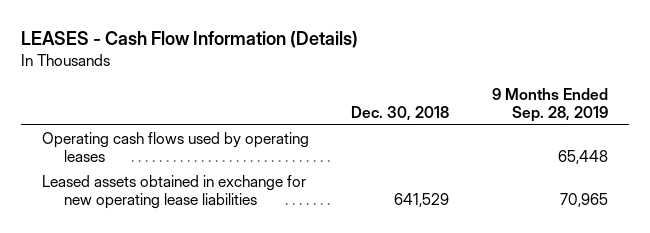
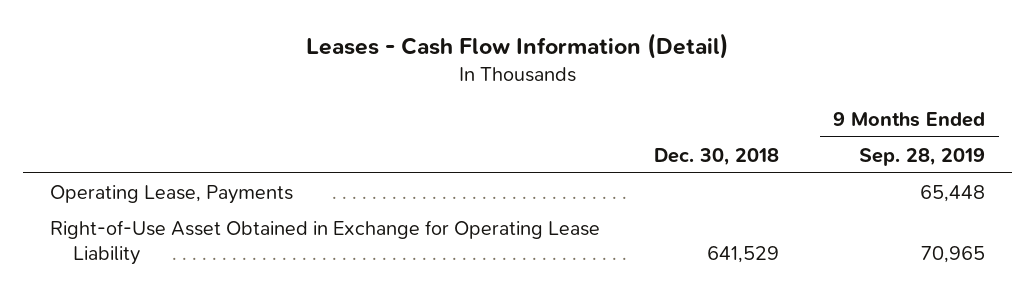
[20,30,358,48] LEASES - Cash Flow Information (Details) -> [305,33,729,60] Leases - Cash Flow Information (Detail)
[41,132,309,163] Operating cash flows used by operating leases -> [50,184,294,204] Operating Lease, Payments
[41,175,306,210] Leased assets obtained in exchange for new operating lease liabilities -> [50,219,601,265] Right-of-Use Asset Obtained in Exchange for Operating Lease Liability

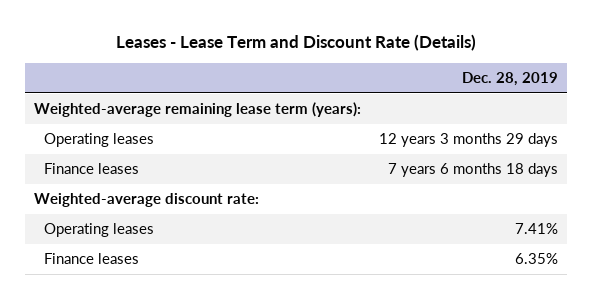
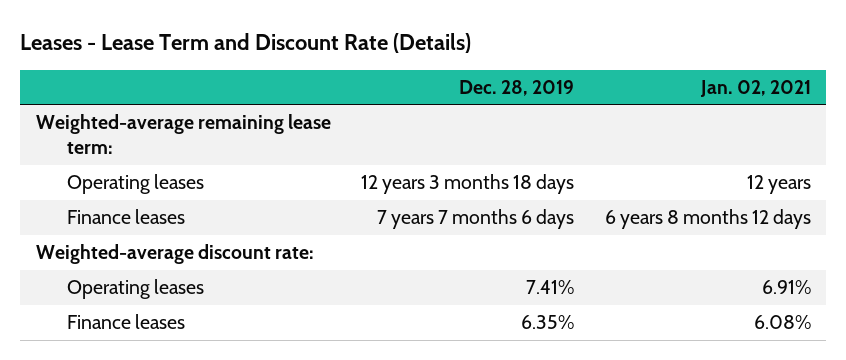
none -> [699,79,811,97] Jan. 02, 2021
[33,102,361,118] Weighted-average remaining lease term (years): -> [35,114,331,155] Weighted-average remaining lease term:
[378,133,558,148] 12 years 3 months 29 days -> [361,174,575,195] 12 years 3 months 18 days
[387,163,558,178] 7 years 6 months 18 days -> [377,209,575,230] 7 years 7 months 6 days

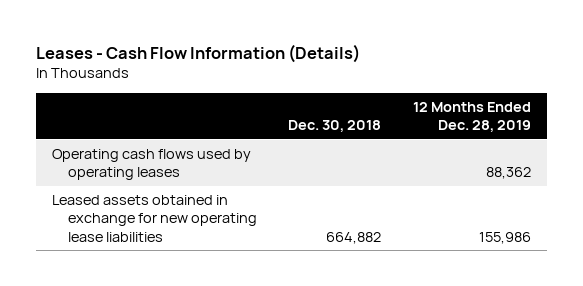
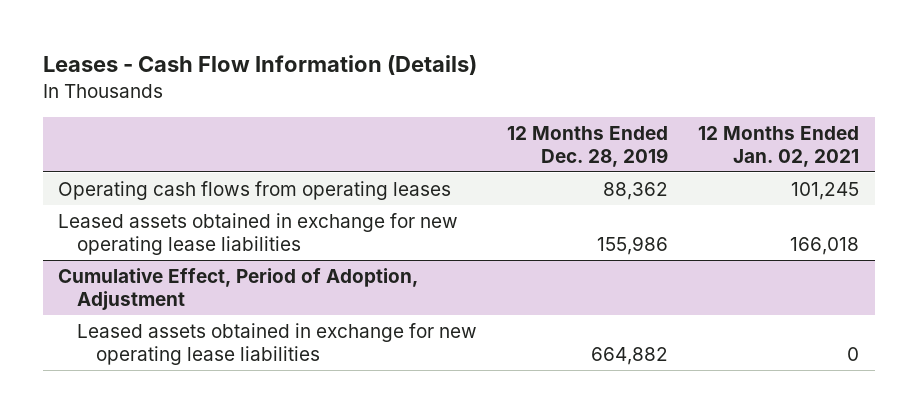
[288,119,382,132] Dec. 30, 2018 -> none
none -> [698,126,860,167] 12 Months Ended Jan. 02, 2021
[52,149,252,181] Operating cash flows used by operating leases -> [57,181,451,201] Operating cash flows from operating leases
none -> [57,268,418,310] Cumulative Effect, Period of Adoption, Adjustment
none -> [76,323,477,365] Leased assets obtained in exchange for new operating lease liabilities

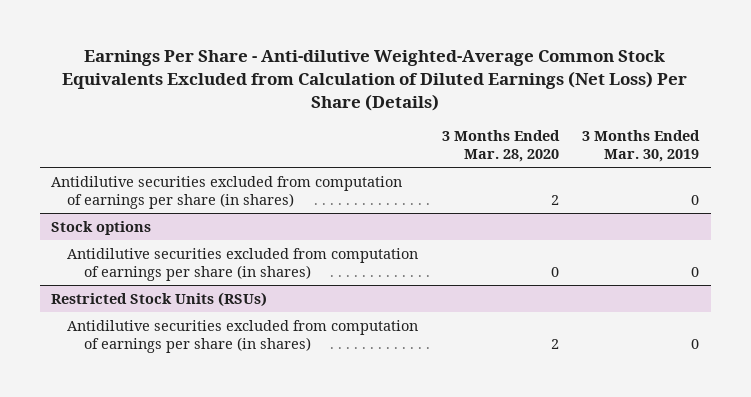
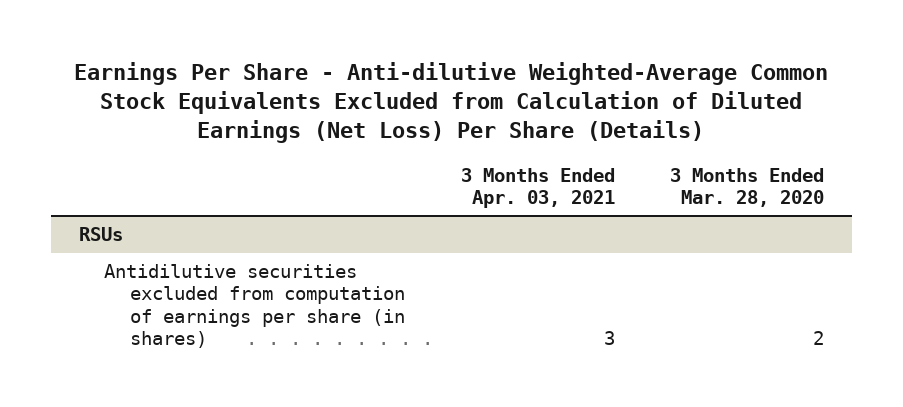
[582,130,701,163] 3 Months Ended Mar. 30, 2019 -> none
none -> [460,167,615,208] 3 Months Ended Apr. 03, 2021
[51,175,403,210] Antidilutive securities excluded from computation of earnings per share (in shares) -> none
[51,220,152,235] Stock options -> none
[67,247,419,282] Antidilutive securities excluded from computation of earnings per share (in shares) -> none
[51,291,268,307] Restricted Stock Units (RSUs) -> [78,227,123,242] RSUs

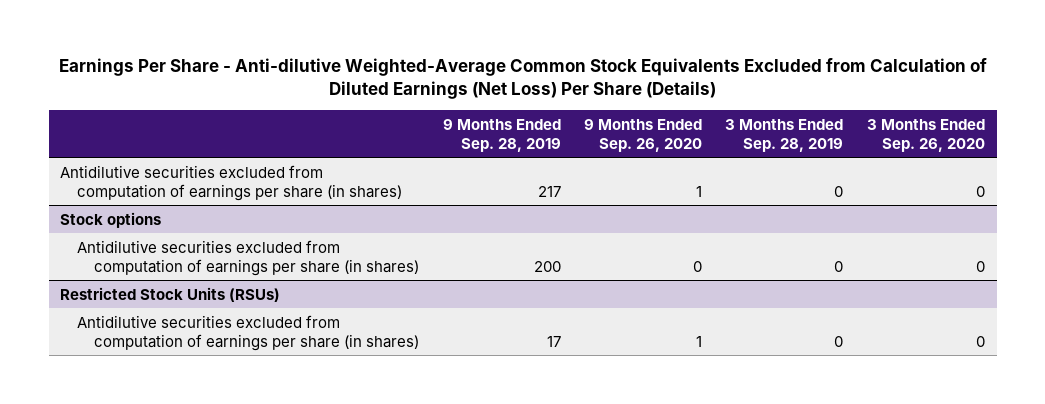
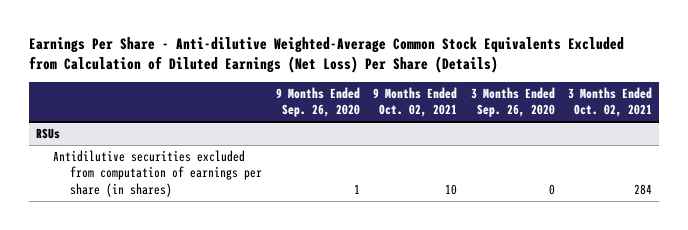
[442,118,561,152] 9 Months Ended Sep. 28, 2019 -> none
[725,118,844,152] 3 Months Ended Sep. 28, 2019 -> none
none -> [373,86,458,118] 9 Months Ended Oct. 02, 2021
none -> [568,86,653,118] 3 Months Ended Oct. 02, 2021
[60,164,403,201] Antidilutive securities excluded from computation of earnings per share (in shares) -> none
[60,211,162,228] Stock options -> none
[77,239,420,276] Antidilutive securities excluded from computation of earnings per share (in shares) -> none
[60,286,281,302] Restricted Stock Units (RSUs) -> [35,127,60,139] RSUs

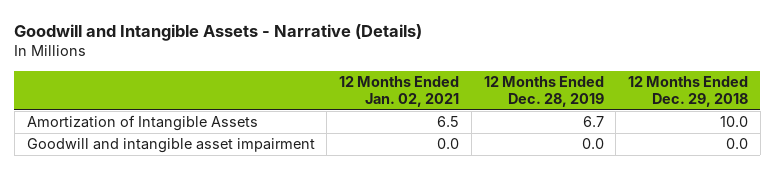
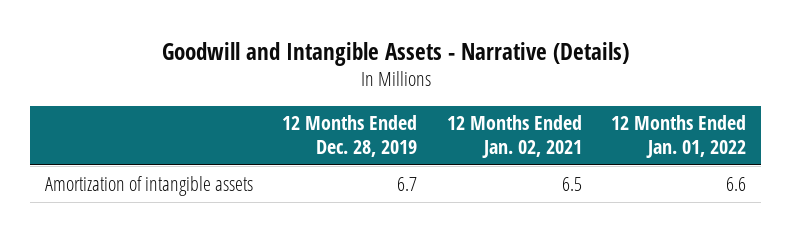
[628,76,749,107] 12 Months Ended Dec. 29, 2018 -> none
none -> [611,115,747,158] 12 Months Ended Jan. 01, 2022
[26,138,315,154] Goodwill and intangible asset impairment -> none
[26,115,258,132] Amortization of Intangible Assets -> [44,175,253,196] Amortization of intangible assets

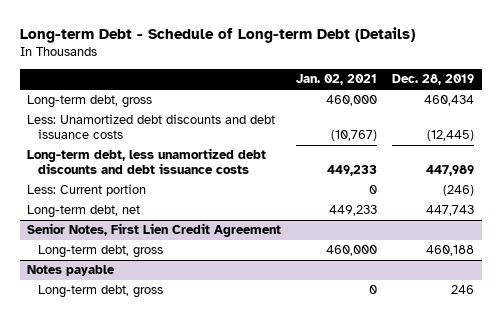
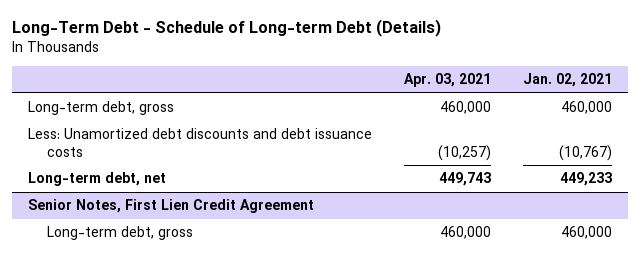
[19,27,415,44] Long-term Debt - Schedule of Long-term Debt (Details) -> [11,19,441,38] Long-Term Debt - Schedule of Long-term Debt (Details)
[392,74,475,86] Dec. 28, 2019 -> none
none -> [403,73,491,88] Apr. 03, 2021
[27,148,267,175] Long-term debt, less unamortized debt discounts and debt issuance costs -> none
[27,184,147,197] Less: Current portion -> none
[27,265,116,277] Notes payable -> none
[38,285,164,299] Long-term debt, gross -> none

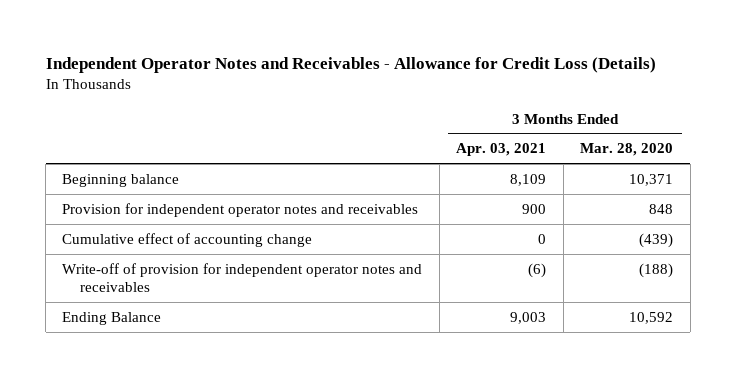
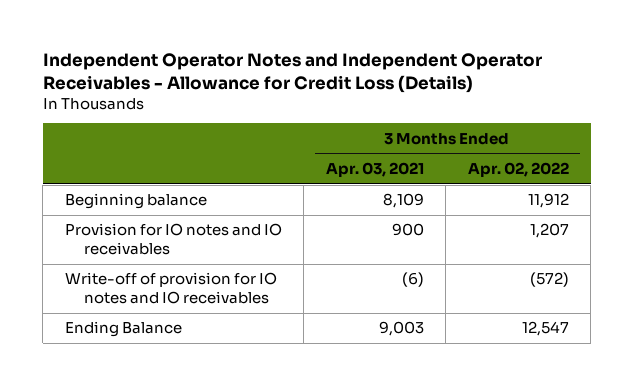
[45,56,656,73] Independent Operator Notes and Receivables - Allowance for Credit Loss (Details) -> [42,52,542,93] Independent Operator Notes and Independent Operator Receivables - Allowance for Credit Loss (Details)
[580,143,674,157] Mar. 28, 2020 -> none
none -> [467,161,569,177] Apr. 02, 2022
[62,232,313,247] Cumulative effect of accounting change -> none
[62,202,419,217] Provision for independent operator notes and receivables -> [64,223,282,255] Provision for IO notes and IO receivables
[62,262,423,292] Write-off of provision for independent operator notes and receivables -> [64,272,277,304] Write-off of provision for IO notes and IO receivables

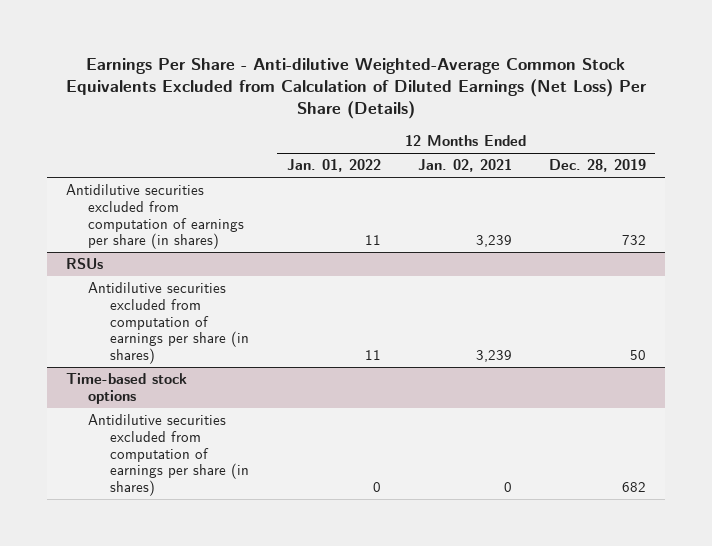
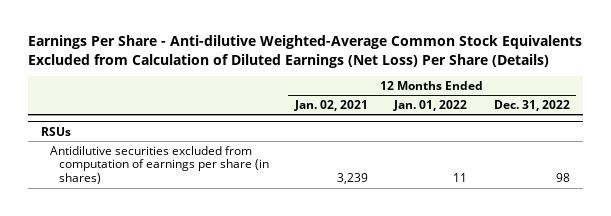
[549,159,647,173] Dec. 28, 2019 -> none
none -> [493,99,570,111] Dec. 31, 2022
[65,184,245,250] Antidilutive securities excluded from computation of earnings per share (in shares) -> none
[65,373,187,404] Time-based stock options -> none
[88,414,250,497] Antidilutive securities excluded from computation of earnings per share (in shares) -> none

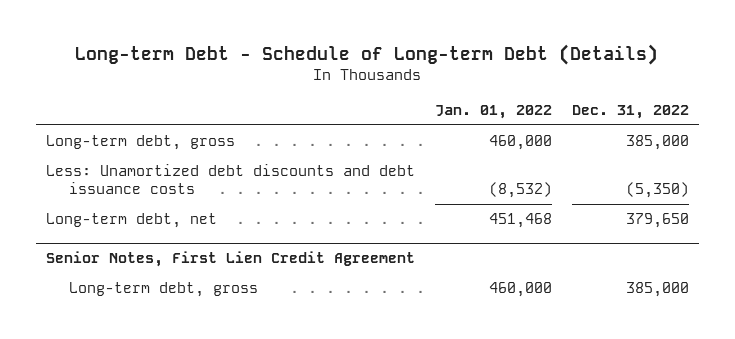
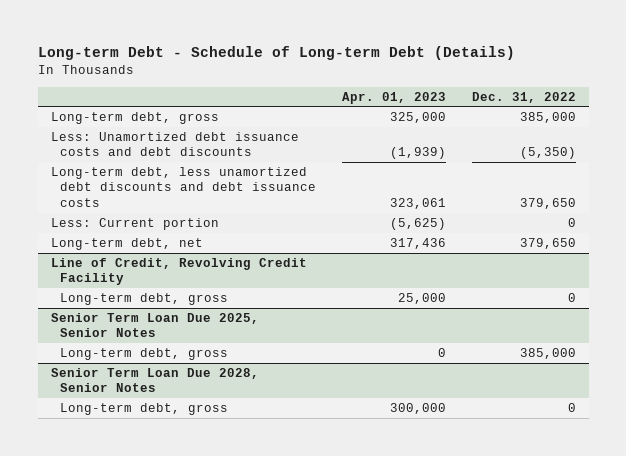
[434,105,552,120] Jan. 01, 2022 -> none
none -> [341,91,446,104] Apr. 01, 2023
[46,164,416,195] Less: Unamortized debt discounts and debt issuance costs -> [50,131,299,157] Less: Unamortized debt issuance costs and debt discounts
none -> [50,166,317,208] Long-term debt, less unamortized debt discounts and debt issuance costs
none -> [50,217,219,230] Less: Current portion
[46,251,416,268] Senior Notes, First Lien Credit Agreement -> none
none -> [50,257,307,286] Line of Credit, Revolving Credit Facility
none -> [60,292,229,305] Long-term debt, gross
none -> [50,312,259,338] Senior Term Loan Due 2025, Senior Notes
none -> [50,367,259,393] Senior Term Loan Due 2028, Senior Notes
none -> [60,402,229,415] Long-term debt, gross

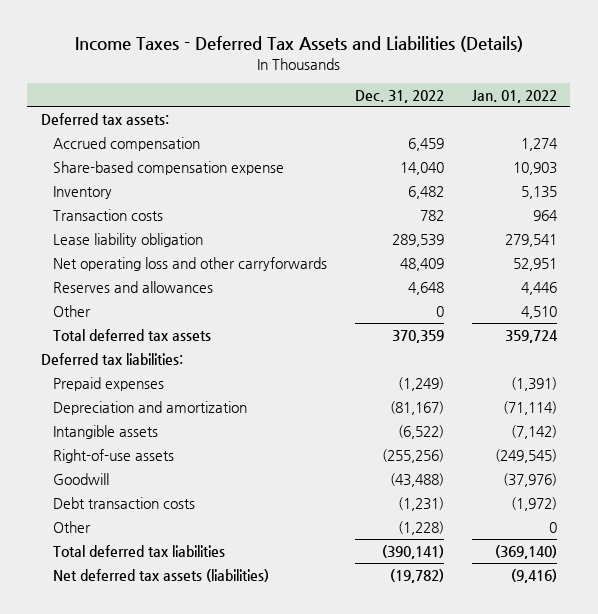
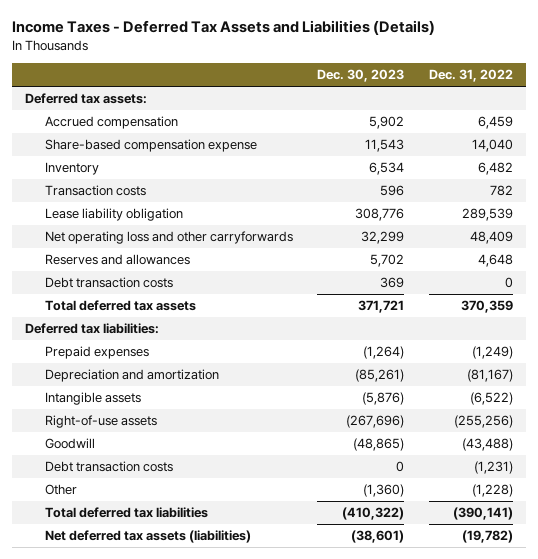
[471,89,557,103] Jan. 01, 2022 -> none
none -> [317,69,405,83] Dec. 30, 2023
[53,304,92,317] Other -> none
none -> [44,277,173,289] Debt transaction costs

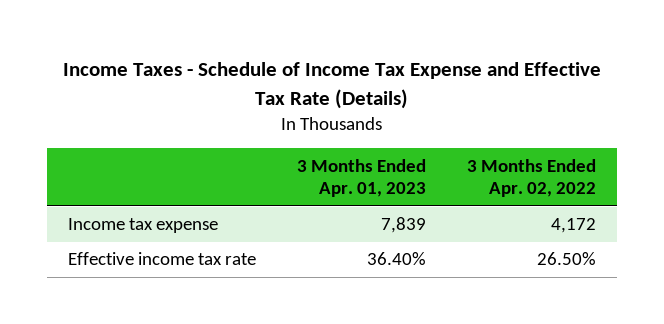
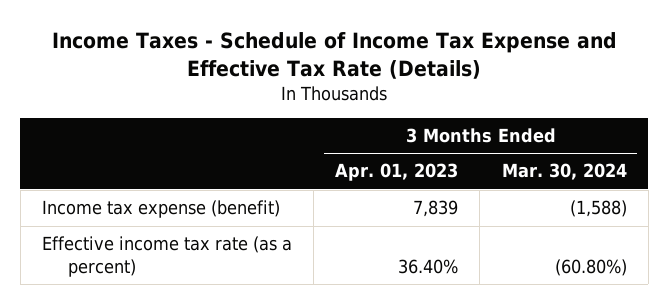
[467,158,597,198] 3 Months Ended Apr. 02, 2022 -> none
none -> [501,163,627,181] Mar. 30, 2024
[68,218,219,234] Income tax expense -> [42,200,281,219] Income tax expense (benefit)
[68,252,257,266] Effective income tax rate -> [42,236,293,278] Effective income tax rate (as a percent)

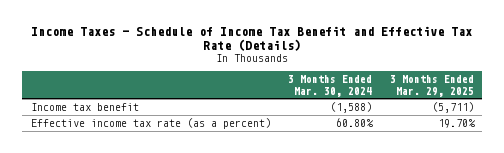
[52,32,618,79] Income Taxes - Schedule of Income Tax Expense and Effective Tax Rate (Details) -> [31,25,473,51] Income Taxes - Schedule of Income Tax Benefit and Effective Tax Rate (Details)
[335,163,459,182] Apr. 01, 2023 -> none
none -> [389,74,474,97] 3 Months Ended Mar. 29, 2025
[42,200,281,219] Income tax expense (benefit) -> [30,102,139,111] Income tax benefit
[554,259,627,277] (60.80%) -> [336,117,375,127] 60.80%

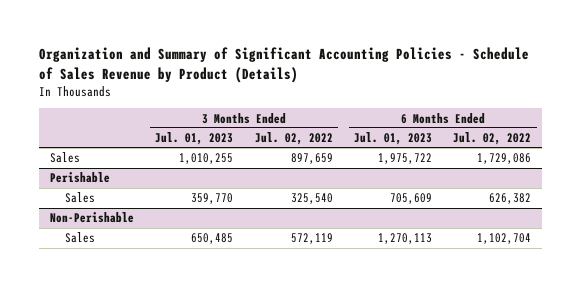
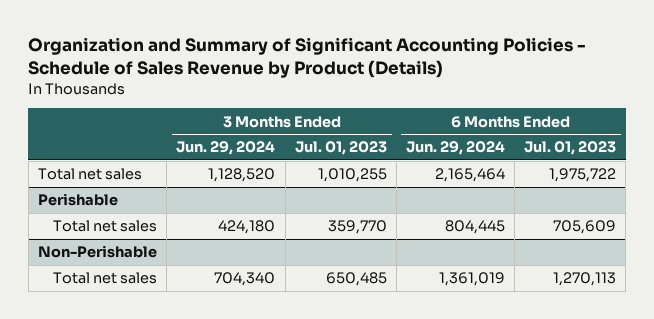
[254,132,333,146] Jul. 02, 2022 -> none
[453,132,532,146] Jul. 02, 2022 -> none
none -> [176,141,276,156] Jun. 29, 2024
none -> [406,141,506,156] Jun. 29, 2024
[50,152,81,164] Sales -> [38,168,143,181] Total net sales
[65,192,96,204] Sales -> [52,220,157,233] Total net sales
[65,232,96,244] Sales -> [52,272,157,285] Total net sales

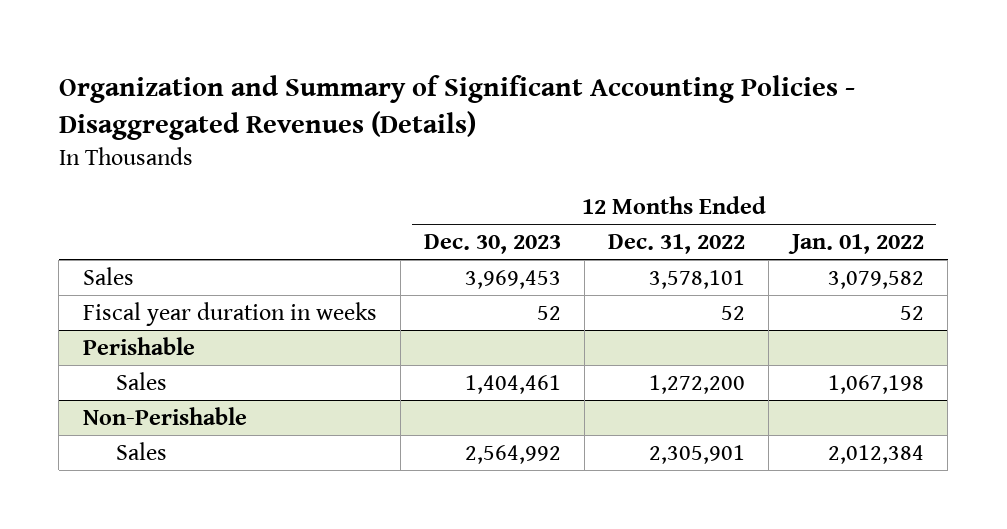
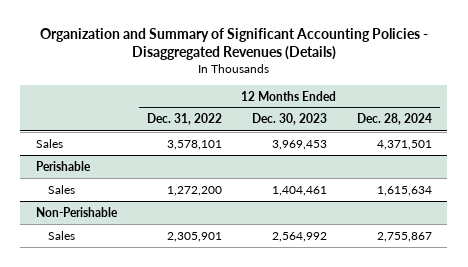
[788,233,925,254] Jan. 01, 2022 -> none
none -> [357,113,433,126] Dec. 28, 2024
[82,301,377,326] Fiscal year duration in weeks -> none

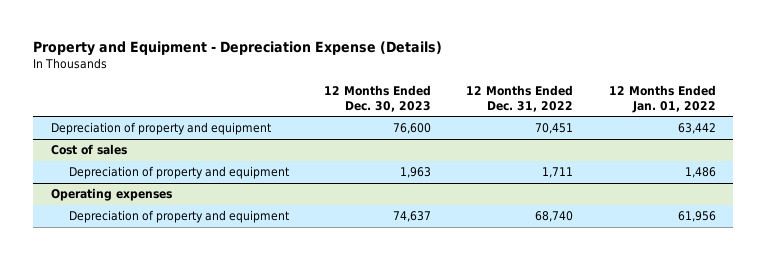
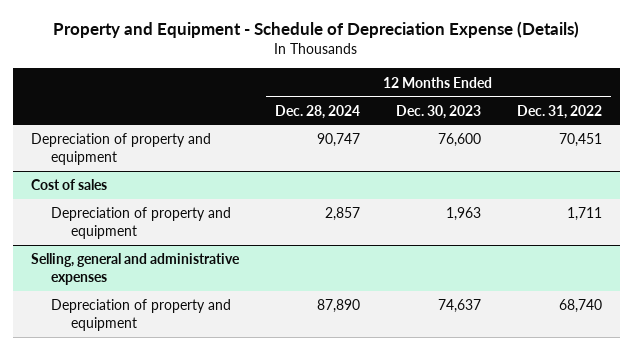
[33,40,443,56] Property and Equipment - Depreciation Expense (Details) -> [53,21,580,39] Property and Equipment - Schedule of Depreciation Expense (Details)
[608,84,716,113] 12 Months Ended Jan. 01, 2022 -> none
none -> [274,104,360,119] Dec. 28, 2024
[51,188,173,202] Operating expenses -> [31,253,241,285] Selling, general and administrative expenses

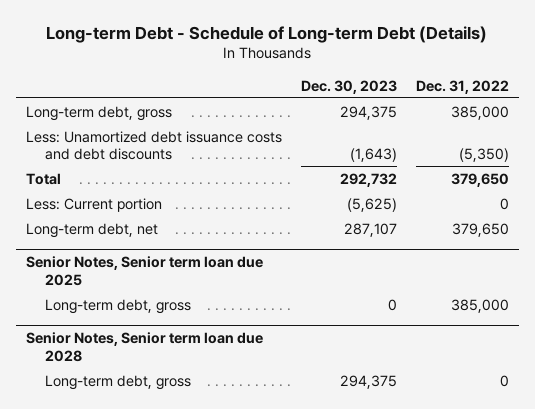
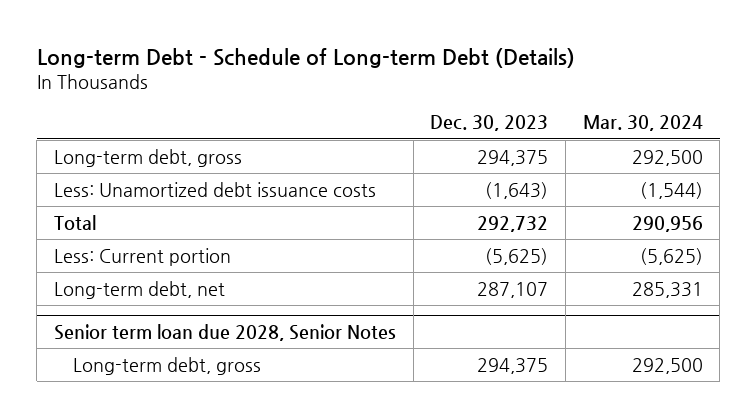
[416,79,510,94] Dec. 31, 2022 -> none
none -> [582,115,703,132] Mar. 30, 2024
[25,130,282,160] Less: Unamortized debt issuance costs and debt discounts -> [53,181,376,197] Less: Unamortized debt issuance costs
[25,256,263,286] Senior Notes, Senior term loan due 2025 -> none
[45,298,192,314] Long-term debt, gross -> none
[25,332,263,362] Senior Notes, Senior term loan due 2028 -> [53,323,396,341] Senior term loan due 2028, Senior Notes

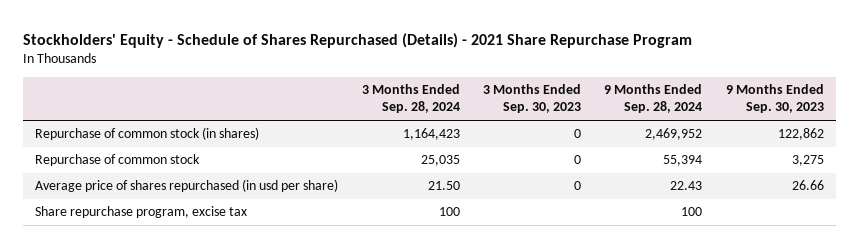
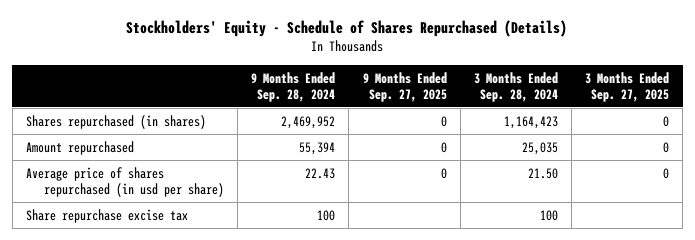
[23,32,693,48] Stockholders' Equity - Schedule of Shares Repurchased (Details) - 2021 Share Repurchase Program -> [126,20,568,38] Stockholders' Equity - Schedule of Shares Repurchased (Details)
[483,84,582,114] 3 Months Ended Sep. 30, 2023 -> none
[725,84,824,114] 9 Months Ended Sep. 30, 2023 -> none
none -> [362,71,447,102] 9 Months Ended Sep. 27, 2025
none -> [585,71,670,102] 3 Months Ended Sep. 27, 2025
[35,127,260,141] Repurchase of common stock (in shares) -> [25,114,206,129] Shares repurchased (in shares)
[35,154,201,167] Repurchase of common stock -> [25,140,134,155] Amount repurchased
[35,206,248,219] Share repurchase program, excise tax -> [25,208,188,223] Share repurchase excise tax

